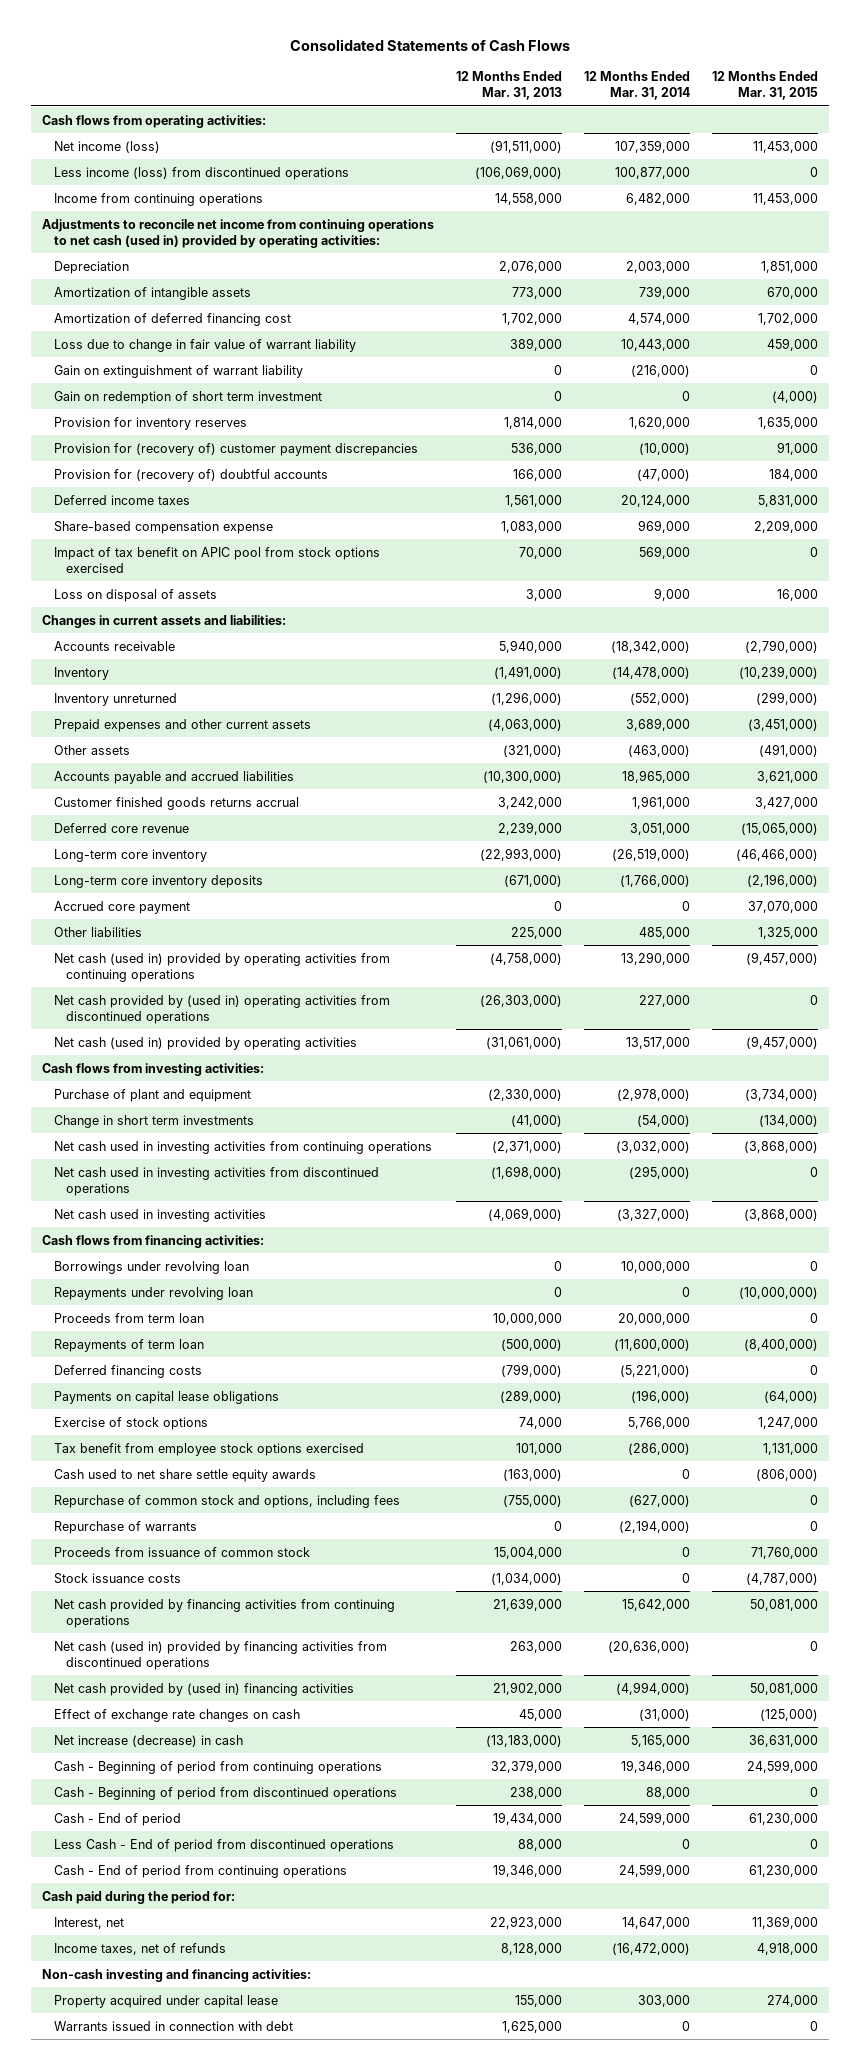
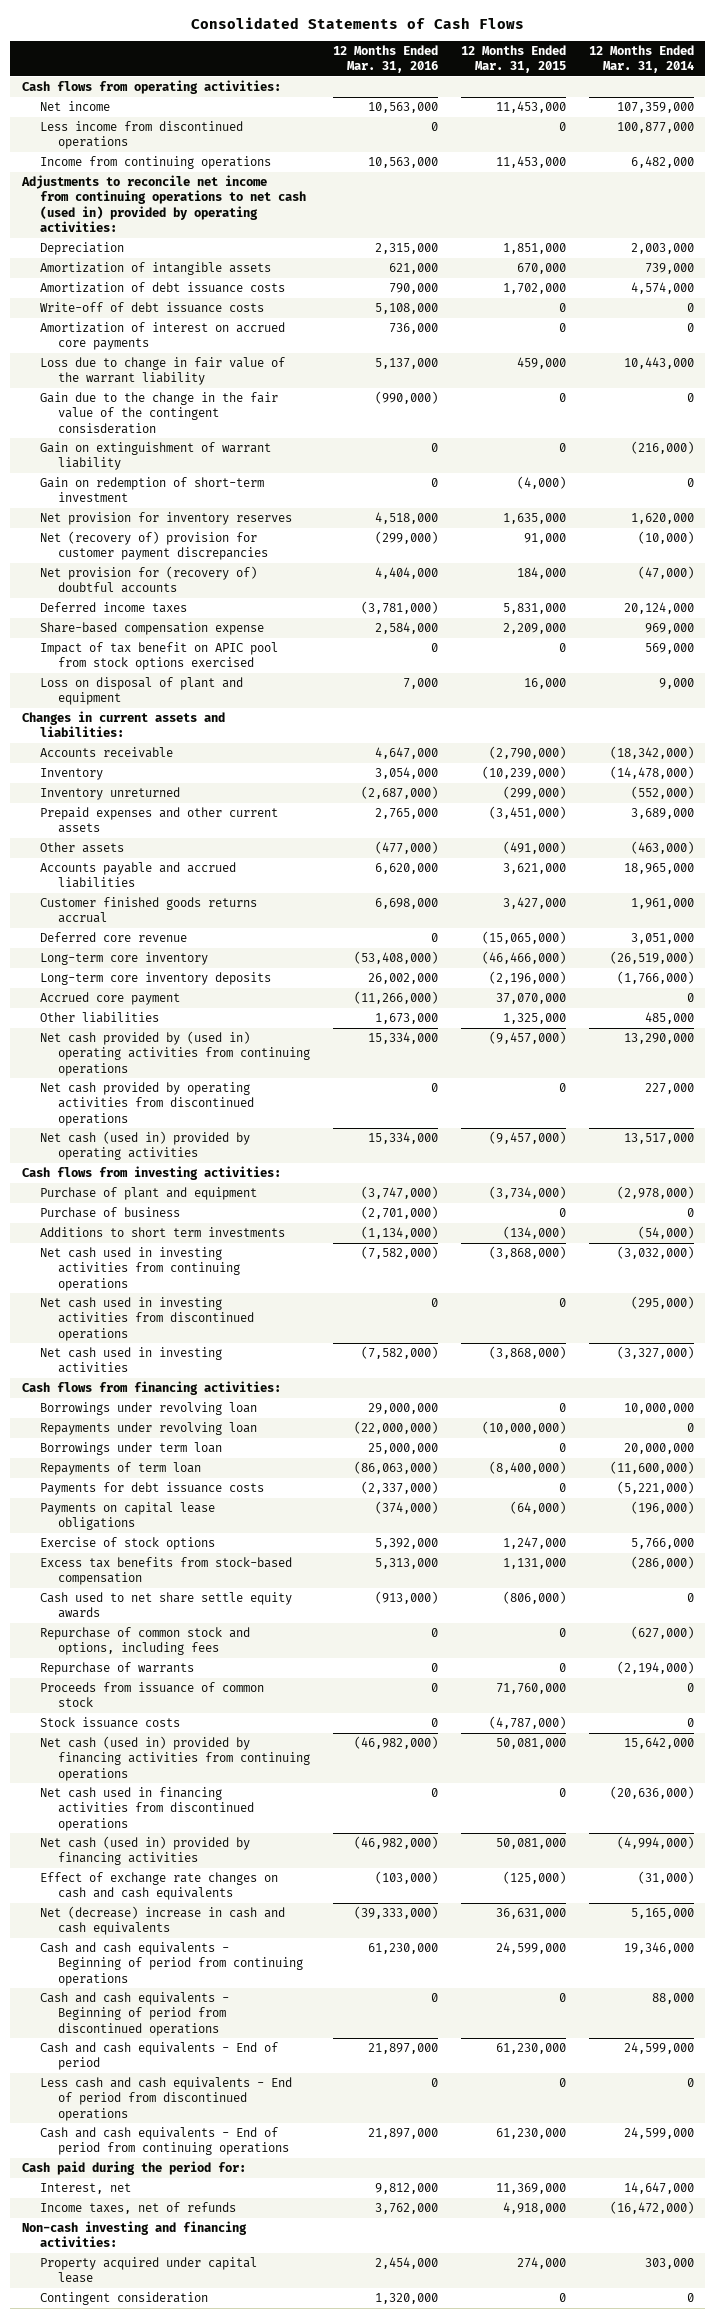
[456,70,563,101] 12 Months Ended Mar. 31, 2013 -> none
none -> [332,44,438,74] 12 Months Ended Mar. 31, 2016
[53,140,160,153] Net income (loss) -> [39,100,110,111] Net income
[53,166,349,180] Less income (loss) from discontinued operations -> [39,120,243,150] Less income from discontinued operations
[53,312,291,326] Amortization of deferred financing cost -> [39,281,285,293] Amortization of debt issuance costs
none -> [39,301,264,313] Write-off of debt issuance costs
none -> [39,321,285,351] Amortization of interest on accrued core payments
[53,338,356,352] Loss due to change in fair value of warrant liability -> [39,356,285,386] Loss due to change in fair value of the warrant liability
none -> [39,391,278,434] Gain due to the change in the fair value of the contingent consisderation
[53,390,322,404] Gain on redemption of short term investment -> [39,476,264,503] Gain on redemption of short-term investment
[53,416,247,430] Provision for inventory reserves -> [39,511,292,525] Net provision for inventory reserves
[53,442,418,456] Provision for (recovery of) customer payment discrepancies -> [39,530,268,561] Net (recovery of) provision for customer payment discrepancies
[53,468,328,482] Provision for (recovery of) doubtful accounts -> [39,565,257,594] Net provision for (recovery of) doubtful accounts
[53,588,217,602] Loss on disposal of assets -> [39,676,243,706] Loss on disposal of plant and equipment
[53,952,390,982] Net cash (used in) provided by operating activities from continuing operations -> [39,1030,310,1076] Net cash provided by (used in) operating activities from continuing operations
[53,994,390,1024] Net cash provided by (used in) operating activities from discontinued operations -> [39,1081,254,1126] Net cash provided by operating activities from discontinued operations
none -> [39,1206,180,1218] Purchase of business
[53,1114,254,1128] Change in short term investments -> [39,1226,285,1237] Additions to short term investments
[53,1312,204,1323] Proceeds from term loan -> none
none -> [39,1441,222,1455] Borrowings under term loan
[53,1364,202,1378] Deferred financing costs -> [39,1481,264,1495] Payments for debt issuance costs
[53,1442,364,1456] Tax benefit from employee stock options exercised -> [39,1556,292,1586] Excess tax benefits from stock-based compensation
[53,1598,395,1628] Net cash provided by financing activities from continuing operations -> [39,1735,310,1781] Net cash (used in) provided by financing activities from continuing operations
[53,1640,387,1670] Net cash (used in) provided by financing activities from discontinued operations -> [39,1786,254,1831] Net cash used in financing activities from discontinued operations
[53,1682,354,1696] Net cash provided by (used in) financing activities -> [39,1835,250,1866] Net cash (used in) provided by financing activities
[53,1708,300,1722] Effect of exchange rate changes on cash -> [39,1871,278,1901] Effect of exchange rate changes on cash and cash equivalents
[53,1734,243,1747] Net increase (decrease) in cash -> [39,1905,285,1936] Net (decrease) increase in cash and cash equivalents
[53,1760,382,1774] Cash - Beginning of period from continuing operations -> [39,1941,303,1986] Cash and cash equivalents - Beginning of period from continuing operations
[53,1786,397,1800] Cash - Beginning of period from discontinued operations -> [39,1991,229,2036] Cash and cash equivalents - Beginning of period from discontinued operations
[53,1812,181,1826] Cash - End of period -> [39,2041,278,2071] Cash and cash equivalents - End of period
[53,1838,394,1852] Less Cash - End of period from discontinued operations -> [39,2076,292,2121] Less cash and cash equivalents - End of period from discontinued operations
[53,1864,347,1878] Cash - End of period from continuing operations -> [39,2126,289,2156] Cash and cash equivalents - End of period from continuing operations
[53,2020,293,2031] Warrants issued in connection with debt -> none
none -> [39,2291,208,2305] Contingent consideration

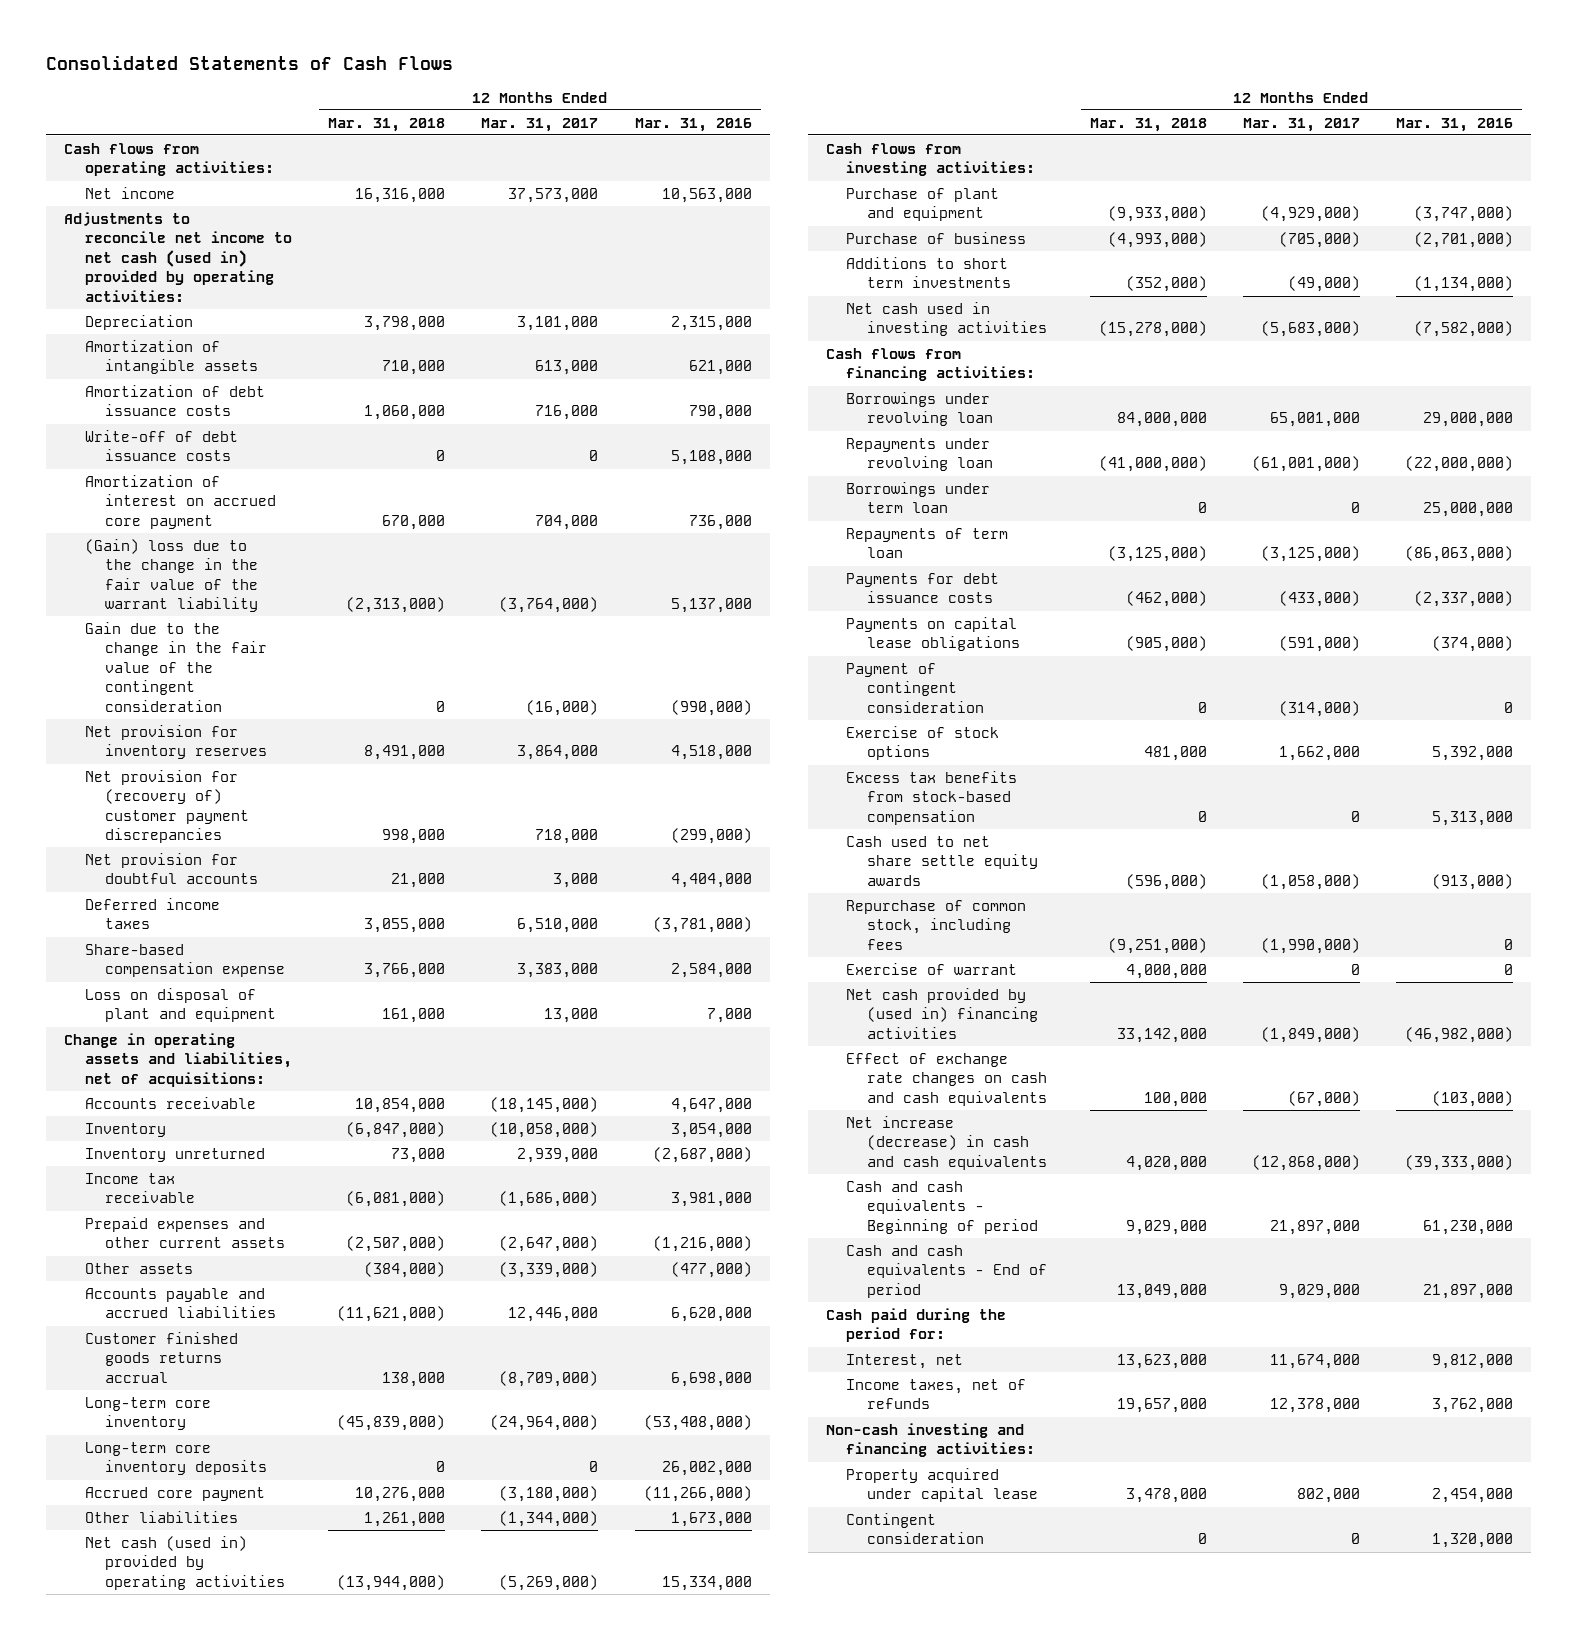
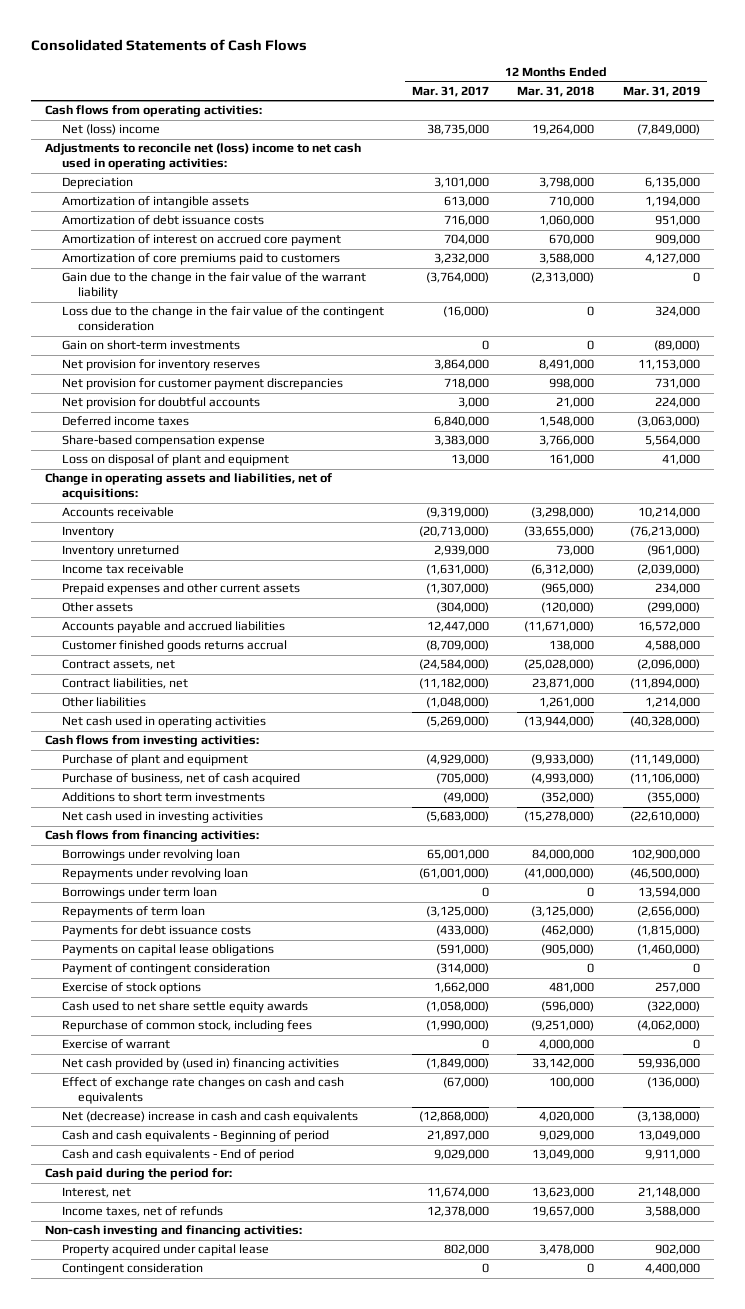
[634,117,752,132] Mar. 31, 2016 -> none
none -> [622,85,700,97] Mar. 31, 2019
[84,186,175,199] Net income -> [61,124,160,136] Net (loss) income
[355,187,446,203] 16,316,000 -> [532,124,595,136] 19,264,000
[508,187,599,203] 37,573,000 -> [426,124,489,136] 38,735,000
[64,211,292,302] Adjustments to reconcile net income to net cash (used in) provided by operating activities: -> [45,143,362,171] Adjustments to reconcile net (loss) income to net cash used in operating activities:
[84,429,238,462] Write-off of debt issuance costs -> none
none -> [61,253,340,266] Amortization of core premiums paid to customers
[84,538,259,613] (Gain) loss due to the change in the fair value of the warrant liability -> [61,272,366,300] Gain due to the change in the fair value of the warrant liability
[84,621,268,712] Gain due to the change in the fair value of the contingent consideration -> [61,306,384,332] Loss due to the change in the fair value of the contingent consideration
none -> [61,340,240,351] Gain on short-term investments
[84,769,250,844] Net provision for (recovery of) customer payment discrepancies -> [61,378,343,391] Net provision for customer payment discrepancies
[364,918,446,934] 3,055,000 -> [539,416,595,428] 1,548,000
[517,918,599,934] 6,510,000 -> [433,416,489,428] 6,840,000
[355,1097,446,1113] 10,854,000 -> [531,507,595,519] (3,298,000)
[490,1096,599,1113] (18,145,000) -> [425,507,489,519] (9,319,000)
[346,1121,446,1138] (6,847,000) -> [524,526,595,538] (33,655,000)
[490,1121,599,1138] (10,058,000) -> [418,526,489,538] (20,713,000)
[346,1191,446,1208] (6,081,000) -> [531,564,595,576] (6,312,000)
[499,1191,599,1208] (1,686,000) -> [425,564,489,576] (1,631,000)
[346,1236,446,1253] (2,507,000) -> [541,583,595,595] (965,000)
[499,1236,599,1253] (2,647,000) -> [425,583,489,595] (1,307,000)
[364,1261,446,1278] (384,000) -> [541,602,595,614] (120,000)
[499,1261,599,1278] (3,339,000) -> [435,602,489,614] (304,000)
[337,1306,446,1323] (11,621,000) -> [524,621,595,633] (11,671,000)
[508,1307,599,1323] 12,446,000 -> [426,621,489,633] 12,447,000
[84,1396,211,1431] Long-term core inventory -> none
[84,1441,268,1476] Long-term core inventory deposits -> none
[84,1486,265,1501] Accrued core payment -> none
none -> [61,659,175,671] Contract assets, net
none -> [61,678,188,690] Contract liabilities, net
[499,1510,599,1527] (1,344,000) -> [425,697,489,709] (1,048,000)
[84,1535,286,1590] Net cash (used in) provided by operating activities -> [61,716,266,729] Net cash used in operating activities
[846,231,1027,244] Purchase of business -> [61,773,300,786] Purchase of business, net of cash acquired
[846,770,1018,825] Excess tax benefits from stock-based compensation -> none
[846,1115,1047,1170] Net increase (decrease) in cash and cash equivalents -> [61,1111,358,1124] Net (decrease) increase in cash and cash equivalents

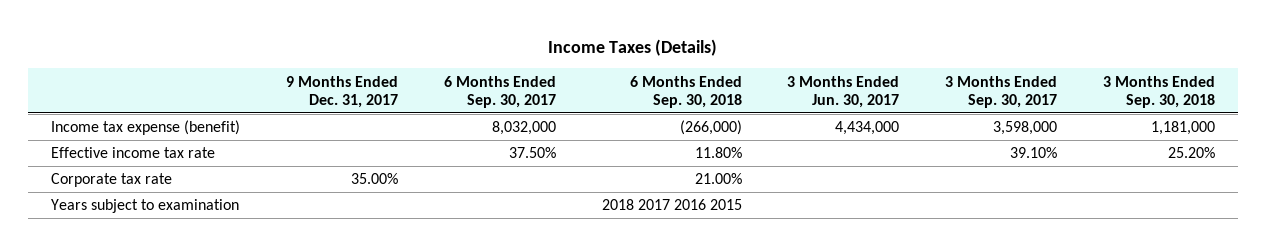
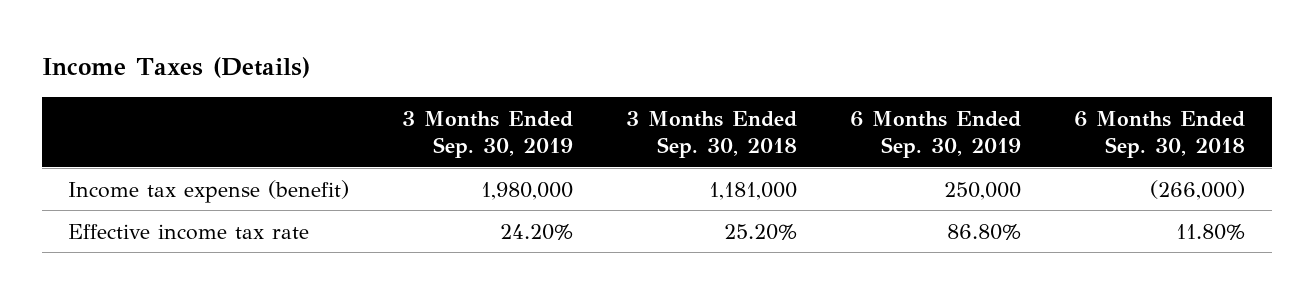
[286,75,399,108] 9 Months Ended Dec. 31, 2017 -> none
[443,75,556,108] 6 Months Ended Sep. 30, 2017 -> none
[787,75,900,108] 3 Months Ended Jun. 30, 2017 -> none
[945,75,1058,108] 3 Months Ended Sep. 30, 2017 -> none
none -> [402,110,574,159] 3 Months Ended Sep. 30, 2019
none -> [850,110,1022,159] 6 Months Ended Sep. 30, 2019
[51,173,173,188] Corporate tax rate -> none
[51,199,240,214] Years subject to examination -> none

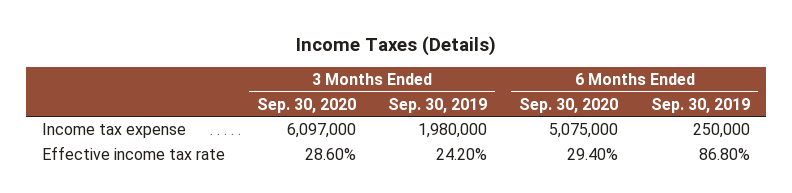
[626,110,798,159] 3 Months Ended Sep. 30, 2018 -> none
[1074,110,1246,159] 6 Months Ended Sep. 30, 2018 -> none
none -> [257,97,357,113] Sep. 30, 2020
none -> [519,97,619,113] Sep. 30, 2020
[68,179,350,203] Income tax expense (benefit) -> [42,123,187,139] Income tax expense

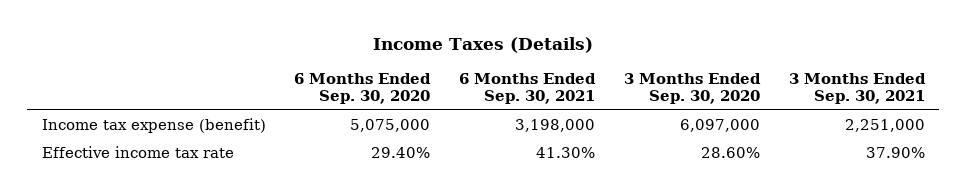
[388,97,488,113] Sep. 30, 2019 -> none
[650,97,750,113] Sep. 30, 2019 -> none
none -> [459,72,597,105] 6 Months Ended Sep. 30, 2021
none -> [788,72,926,105] 3 Months Ended Sep. 30, 2021
[42,123,187,139] Income tax expense -> [41,118,266,134] Income tax expense (benefit)

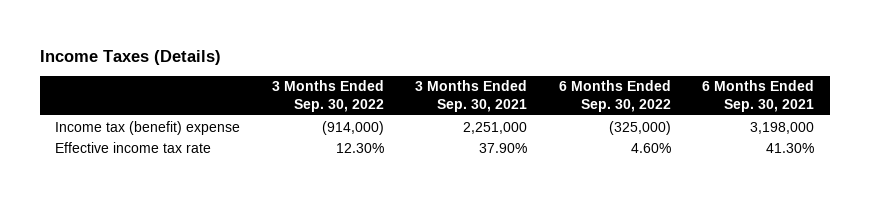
[294,72,432,105] 6 Months Ended Sep. 30, 2020 -> none
[623,72,761,105] 3 Months Ended Sep. 30, 2020 -> none
none -> [271,80,384,112] 3 Months Ended Sep. 30, 2022
none -> [558,80,671,112] 6 Months Ended Sep. 30, 2022
[41,118,266,134] Income tax expense (benefit) -> [55,120,241,135] Income tax (benefit) expense

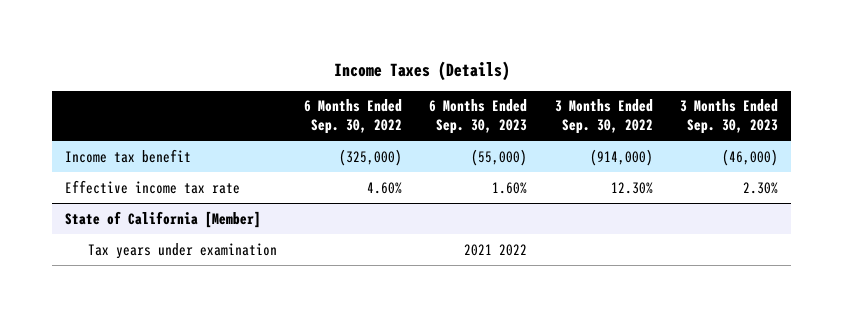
[415,80,528,112] 3 Months Ended Sep. 30, 2021 -> none
[702,80,815,112] 6 Months Ended Sep. 30, 2021 -> none
none -> [429,99,528,135] 6 Months Ended Sep. 30, 2023
none -> [679,99,778,135] 3 Months Ended Sep. 30, 2023
[55,120,241,135] Income tax (benefit) expense -> [65,148,192,163] Income tax benefit
none -> [65,210,262,228] State of California [Member]
none -> [88,242,278,259] Tax years under examination

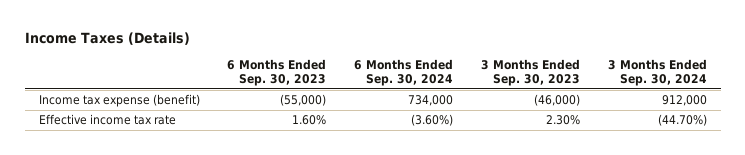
[304,99,403,135] 6 Months Ended Sep. 30, 2022 -> none
[554,99,653,135] 3 Months Ended Sep. 30, 2022 -> none
none -> [354,58,454,87] 6 Months Ended Sep. 30, 2024
none -> [607,58,707,87] 3 Months Ended Sep. 30, 2024
[65,148,192,163] Income tax benefit -> [38,94,200,108] Income tax expense (benefit)
[65,210,262,228] State of California [Member] -> none
[88,242,278,259] Tax years under examination -> none

